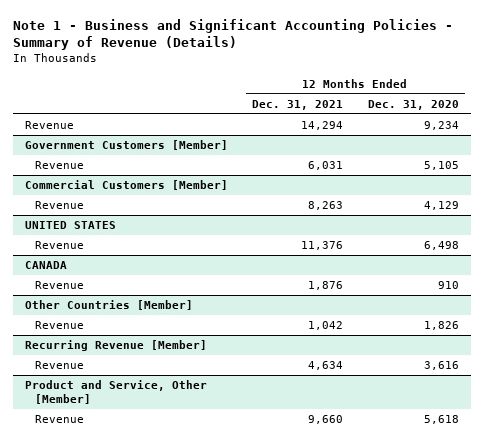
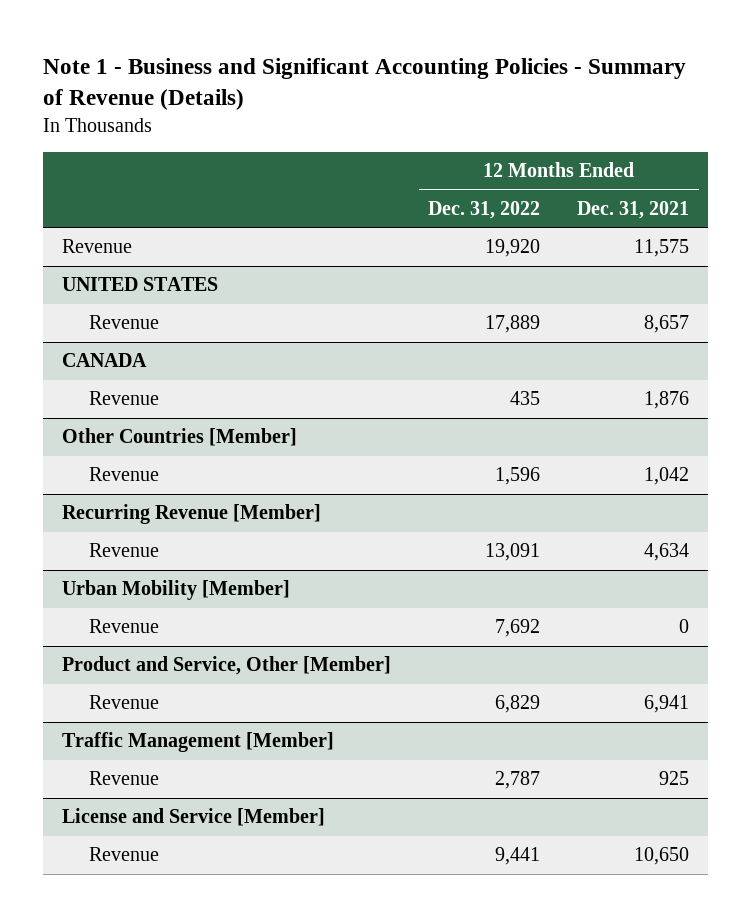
[367,99,459,110] Dec. 31, 2020 -> none
none -> [427,200,540,219] Dec. 31, 2022
[24,140,228,151] Government Customers [Member] -> none
[35,161,85,170] Revenue -> none
[24,180,228,191] Commercial Customers [Member] -> none
[35,201,85,210] Revenue -> none
[301,121,344,131] 14,294 -> [634,239,690,258] 11,575
[301,241,344,251] 11,376 -> [644,315,690,334] 8,657
none -> [61,580,290,601] Urban Mobility [Member]
none -> [88,619,159,634] Revenue
[308,415,344,425] 9,660 -> [644,695,690,714] 6,941
none -> [61,732,334,753] Traffic Management [Member]
none -> [88,771,159,786] Revenue
none -> [61,808,325,827] License and Service [Member]
none -> [88,847,159,862] Revenue

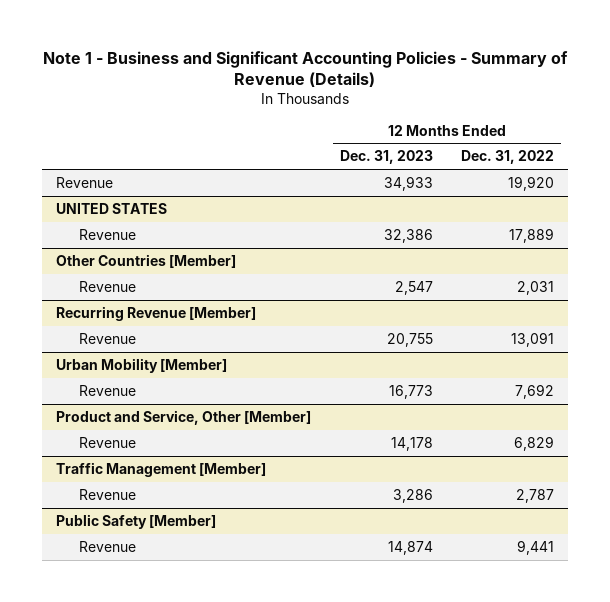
[577,200,690,219] Dec. 31, 2021 -> none
none -> [339,150,433,165] Dec. 31, 2023
[61,353,147,368] CANADA -> none
[88,391,159,406] Revenue -> none
[494,467,540,486] 1,596 -> [517,280,555,295] 2,031
[61,808,325,827] License and Service [Member] -> none
none -> [56,513,217,529] Public Safety [Member]

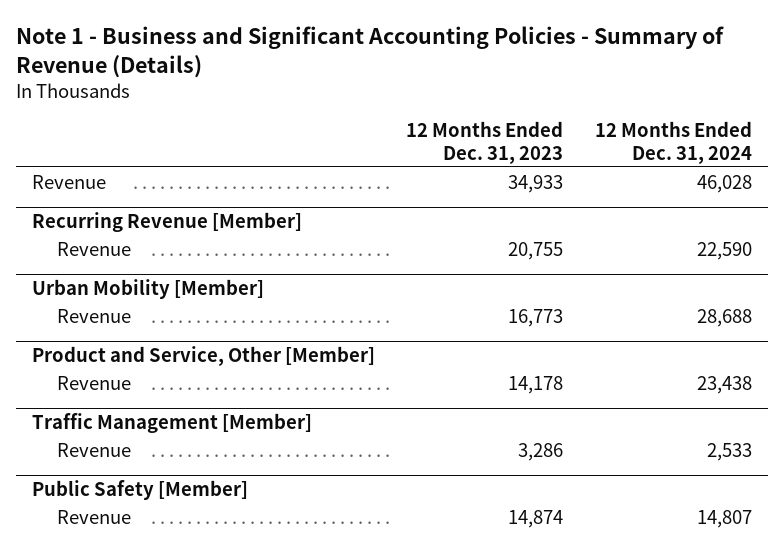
[461,150,555,165] Dec. 31, 2022 -> none
none -> [595,121,753,164] 12 Months Ended Dec. 31, 2024
[56,202,168,214] UNITED STATES -> none
[78,228,136,240] Revenue -> none
[56,253,237,268] Other Countries [Member] -> none
[78,280,136,292] Revenue -> none

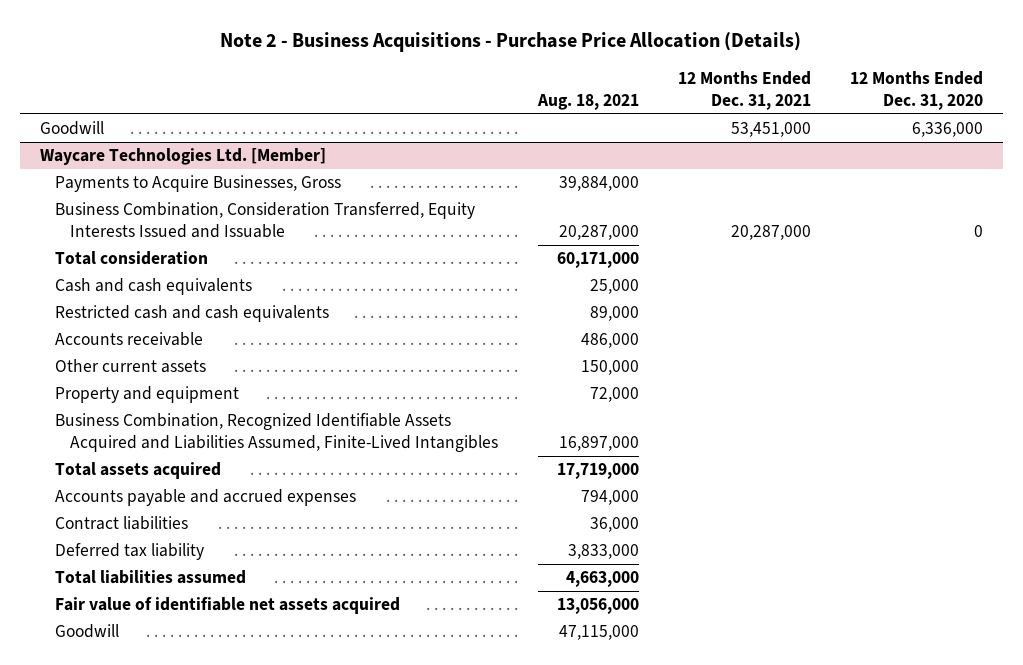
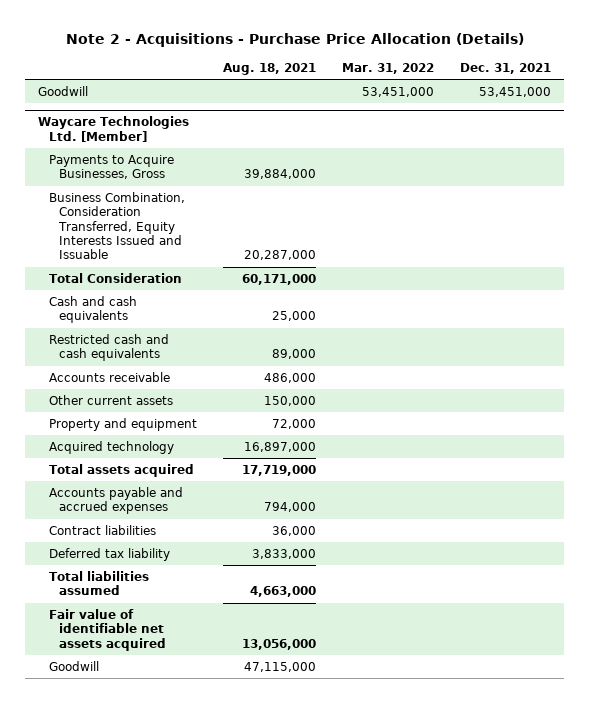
[220,32,802,53] Note 2 - Business Acquisitions - Purchase Price Allocation (Details) -> [65,32,524,47] Note 2 - Acquisitions - Purchase Price Allocation (Details)
[678,71,812,111] 12 Months Ended Dec. 31, 2021 -> none
[850,71,984,111] 12 Months Ended Dec. 31, 2020 -> none
none -> [341,62,434,74] Mar. 31, 2022
none -> [460,62,552,74] Dec. 31, 2021
[55,251,209,266] Total consideration -> [48,273,182,284] Total Consideration
[55,413,499,453] Business Combination, Recognized Identifiable Assets Acquired and Liabilities Assumed, Finite-Lived Intangibles -> [48,441,174,455] Acquired technology

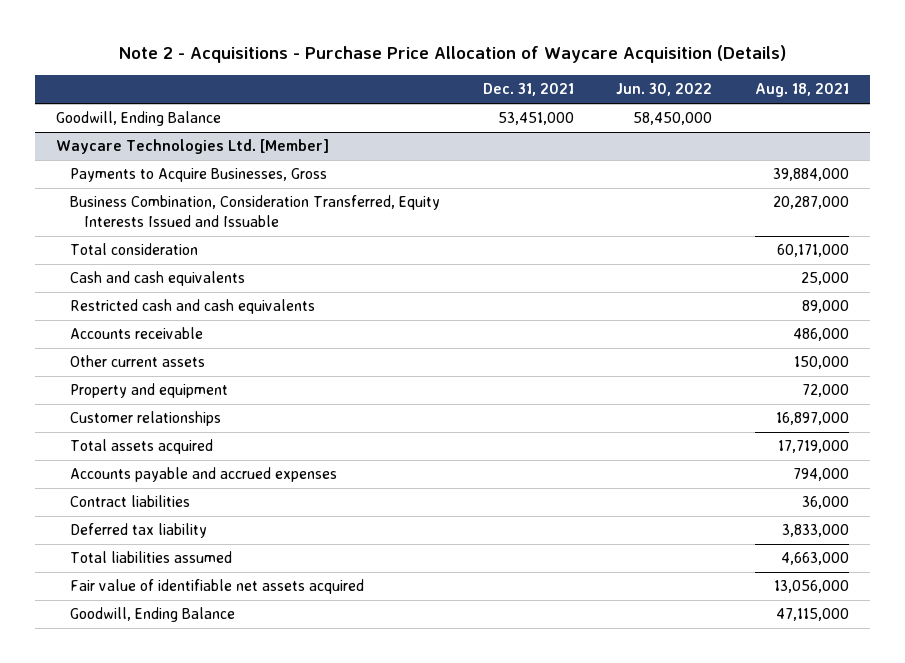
[65,32,524,47] Note 2 - Acquisitions - Purchase Price Allocation (Details) -> [118,45,786,64] Note 2 - Acquisitions - Purchase Price Allocation of Waycare Acquisition (Details)
[341,62,434,74] Mar. 31, 2022 -> none
none -> [616,83,713,97] Jun. 30, 2022
[37,86,88,97] Goodwill -> [56,111,222,127] Goodwill, Ending Balance
[48,273,182,284] Total Consideration -> [70,243,199,256] Total consideration
[48,441,174,455] Acquired technology -> [70,411,222,427] Customer relationships
[48,661,99,672] Goodwill -> [70,607,236,623] Goodwill, Ending Balance

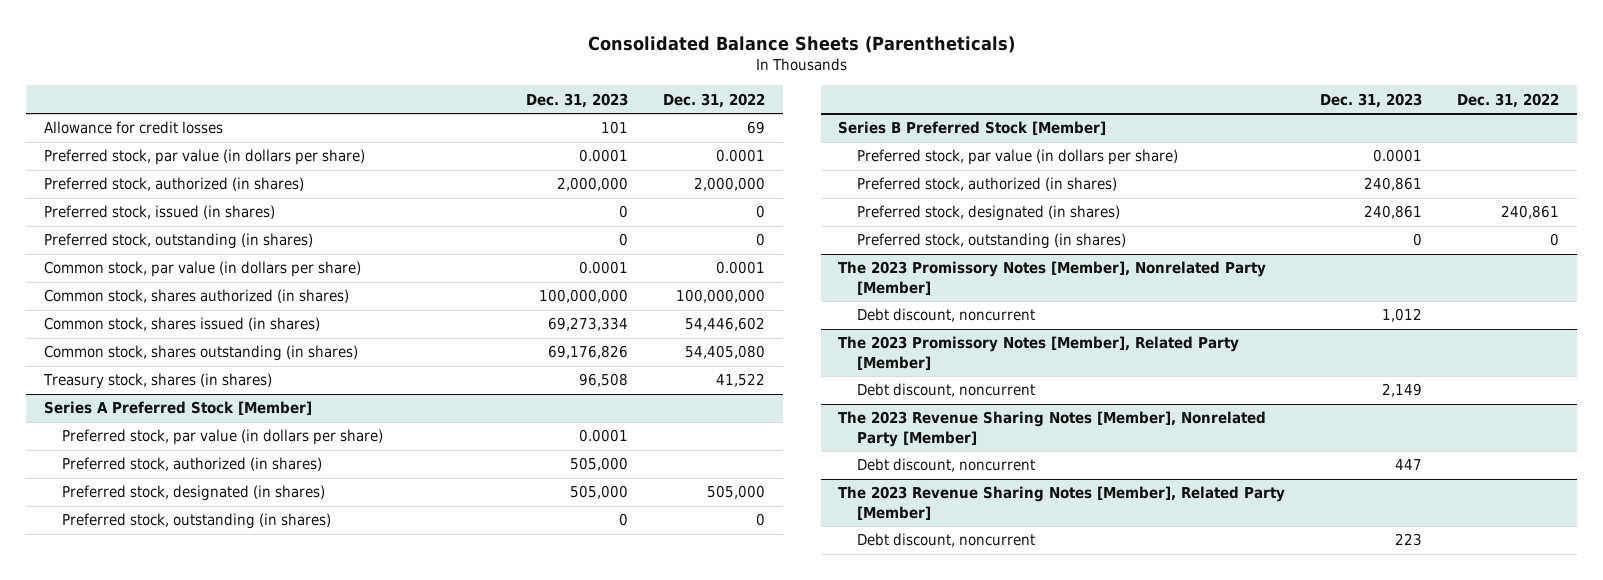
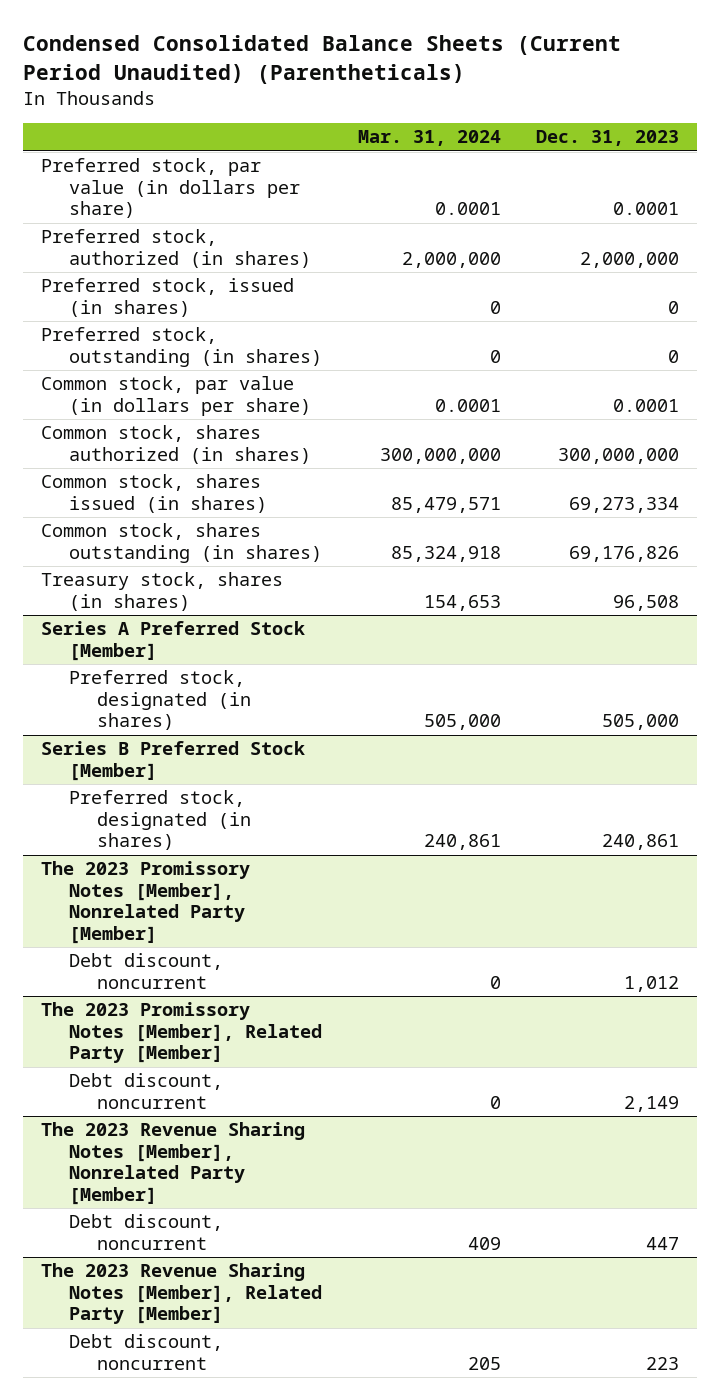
[587,35,1015,53] Consolidated Balance Sheets (Parentheticals) -> [22,35,621,84] Condensed Consolidated Balance Sheets (Current Period Unaudited) (Parentheticals)
[663,92,766,108] Dec. 31, 2022 -> none
none -> [357,130,501,147] Mar. 31, 2024
[43,121,223,135] Allowance for credit losses -> none
[539,289,629,304] 100,000,000 -> [558,447,680,464] 300,000,000
[62,429,384,446] Preferred stock, par value (in dollars per share) -> none
[62,457,323,472] Preferred stock, authorized (in shares) -> none
[62,513,332,530] Preferred stock, outstanding (in shares) -> none
[856,149,1178,166] Preferred stock, par value (in dollars per share) -> none
[856,177,1117,192] Preferred stock, authorized (in shares) -> none
[856,233,1126,250] Preferred stock, outstanding (in shares) -> none

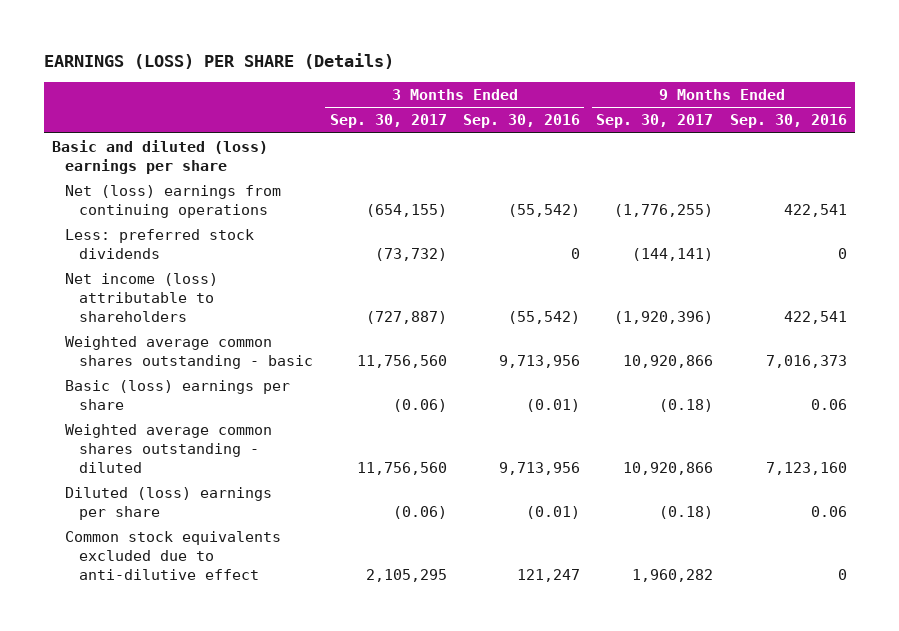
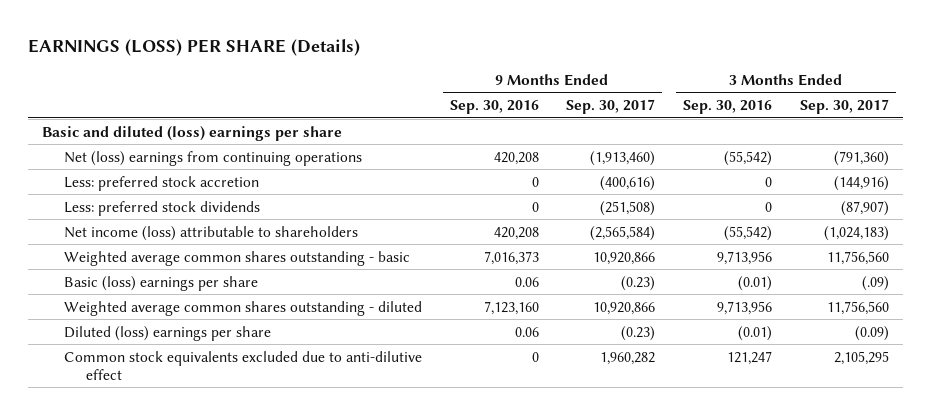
[365,203,447,217] (654,155) -> [833,150,889,166] (791,360)
[614,203,714,217] (1,776,255) -> [590,150,656,166] (1,913,460)
[783,203,847,217] 422,541 -> [493,151,539,165] 420,208
none -> [63,175,259,191] Less: preferred stock accretion
[374,247,447,261] (73,732) -> [840,200,889,216] (87,907)
[632,247,714,261] (144,141) -> [600,200,656,216] (251,508)
[365,310,447,324] (727,887) -> [823,225,889,241] (1,024,183)
[614,310,714,324] (1,920,396) -> [590,225,656,241] (2,565,584)
[783,310,847,324] 422,541 -> [493,226,539,240] 420,208
[392,398,447,412] (0.06) -> [861,275,889,291] (.09)
[659,398,714,412] (0.18) -> [621,275,656,291] (0.23)
[392,505,447,519] (0.06) -> [854,325,889,341] (0.09)
[659,505,714,519] (0.18) -> [621,325,656,341] (0.23)

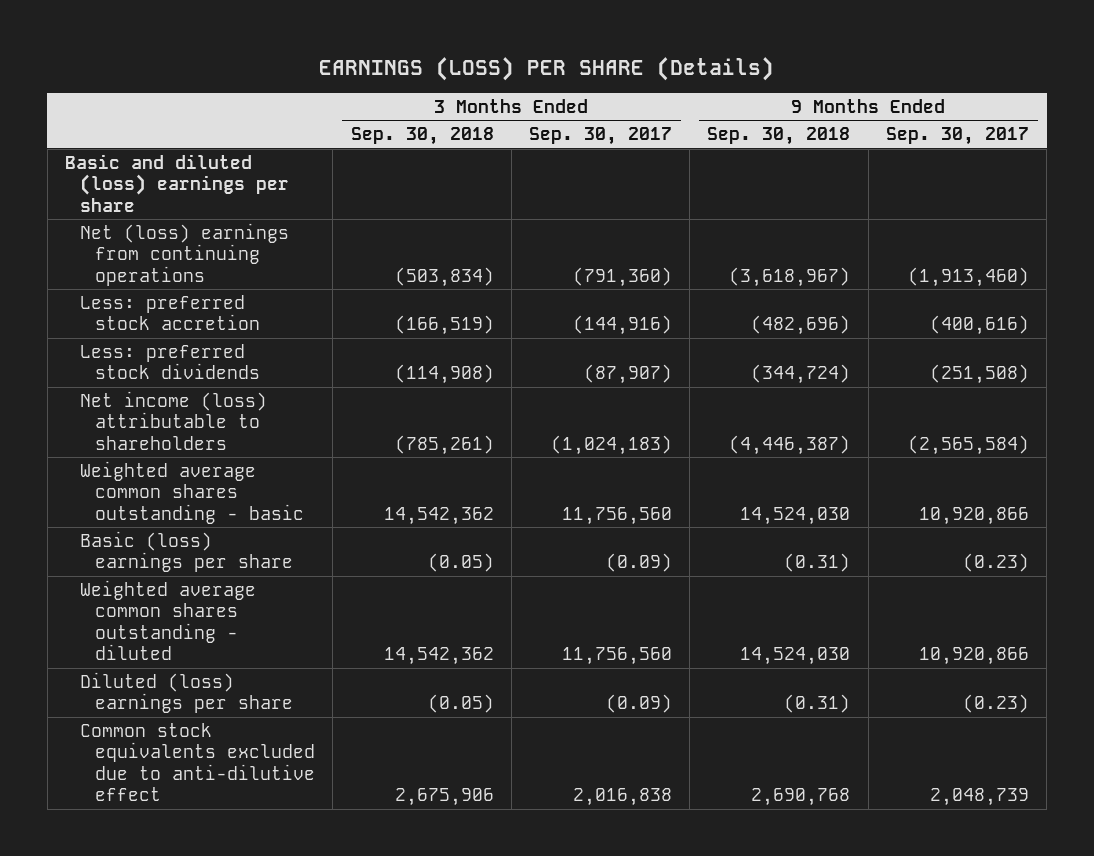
[449,100,539,115] Sep. 30, 2016 -> none
[683,100,773,115] Sep. 30, 2016 -> none
none -> [350,127,494,146] Sep. 30, 2018
none -> [707,127,851,146] Sep. 30, 2018
[861,275,889,291] (.09) -> [605,553,672,573] (0.09)
[600,351,656,365] 1,960,282 -> [929,788,1029,807] 2,048,739
[833,350,889,365] 2,105,295 -> [572,788,672,807] 2,016,838

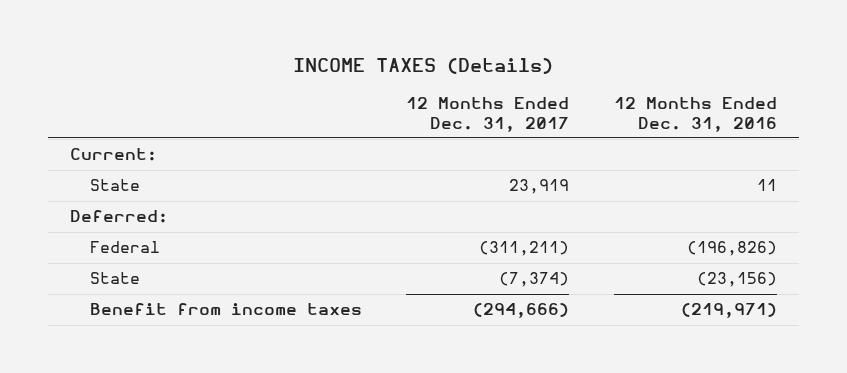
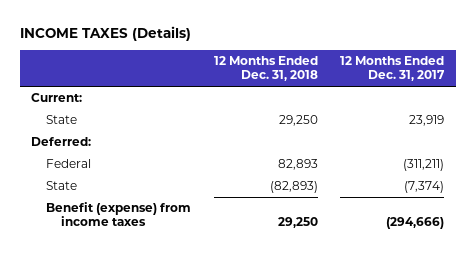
[613,97,777,132] 12 Months Ended Dec. 31, 2016 -> none
none -> [213,56,318,82] 12 Months Ended Dec. 31, 2018
[89,303,362,316] Benefit from income taxes -> [45,202,191,227] Benefit (expense) from income taxes

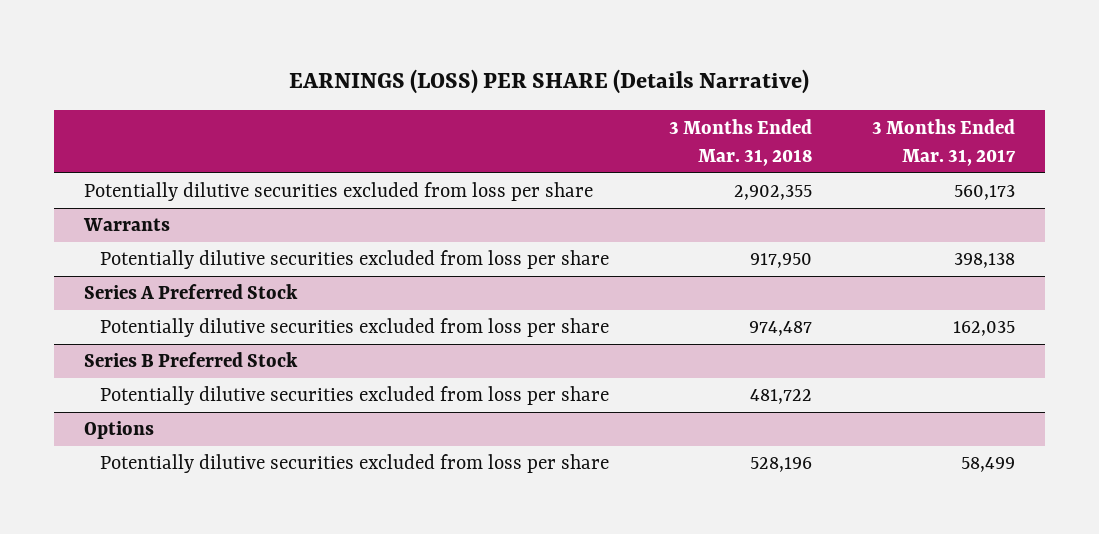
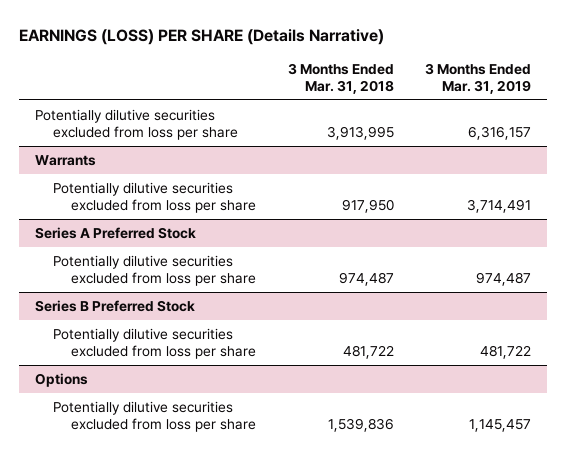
[871,118,1016,166] 3 Months Ended Mar. 31, 2017 -> none
none -> [425,62,532,94] 3 Months Ended Mar. 31, 2019
[733,185,812,201] 2,902,355 -> [326,125,394,140] 3,913,995
[749,457,812,473] 528,196 -> [327,417,394,432] 1,539,836

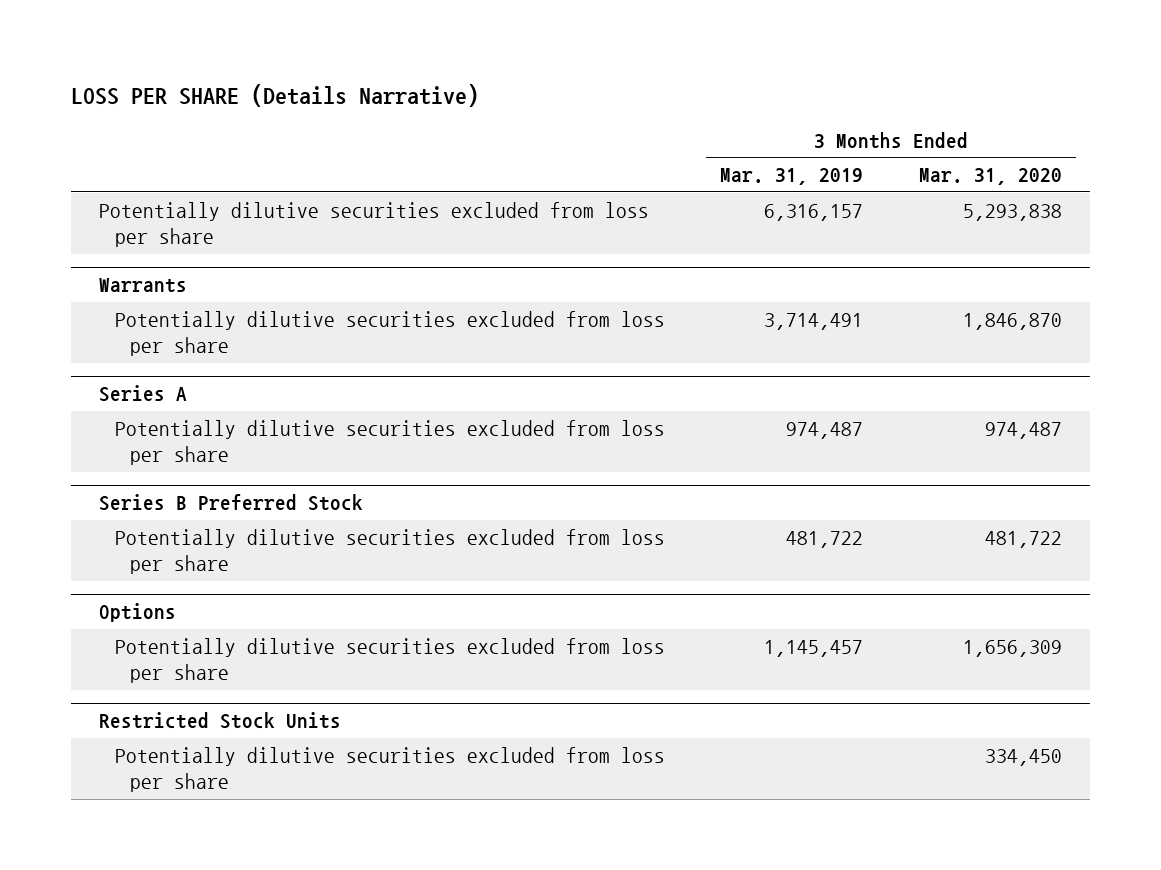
[18,28,384,45] EARNINGS (LOSS) PER SHARE (Details Narrative) -> [70,83,479,107] LOSS PER SHARE (Details Narrative)
[287,62,394,94] 3 Months Ended Mar. 31, 2018 -> none
none -> [918,168,1062,186] Mar. 31, 2020
[34,226,196,239] Series A Preferred Stock -> [98,384,187,402] Series A
none -> [98,711,341,729] Restricted Stock Units
none -> [114,746,665,793] Potentially dilutive securities excluded from loss per share

